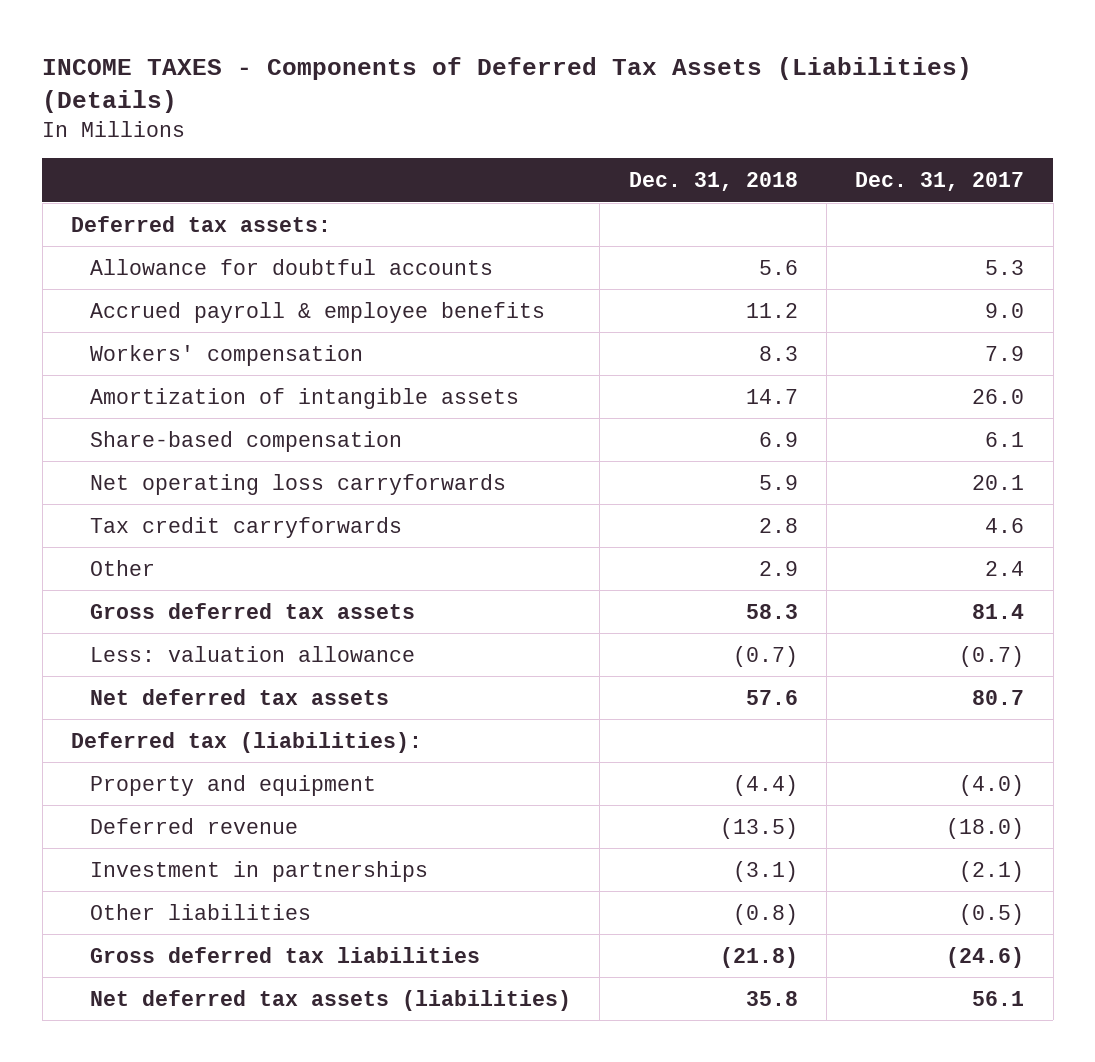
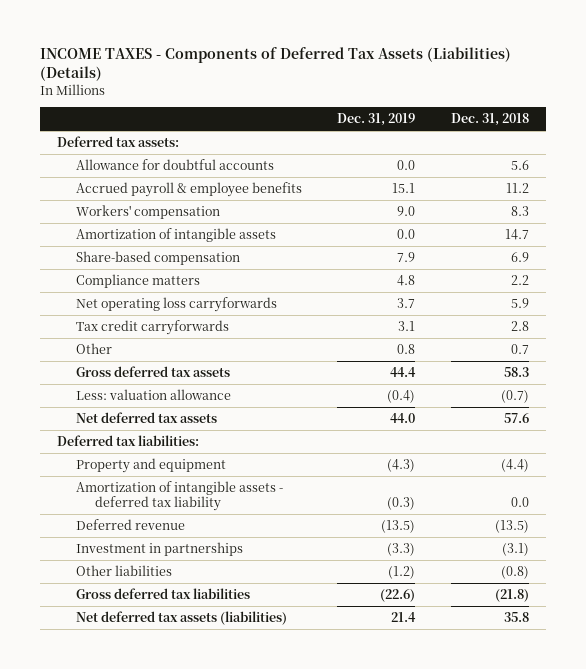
[855,172,1025,192] Dec. 31, 2017 -> none
none -> [337,113,416,127] Dec. 31, 2019
none -> [76,273,201,288] Compliance matters
[758,560,798,576] 2.9 -> [510,343,529,354] 0.7
[70,731,422,753] Deferred tax (liabilities): -> [57,434,200,446] Deferred tax liabilities:
none -> [76,480,284,511] Amortization of intangible assets - deferred tax liability

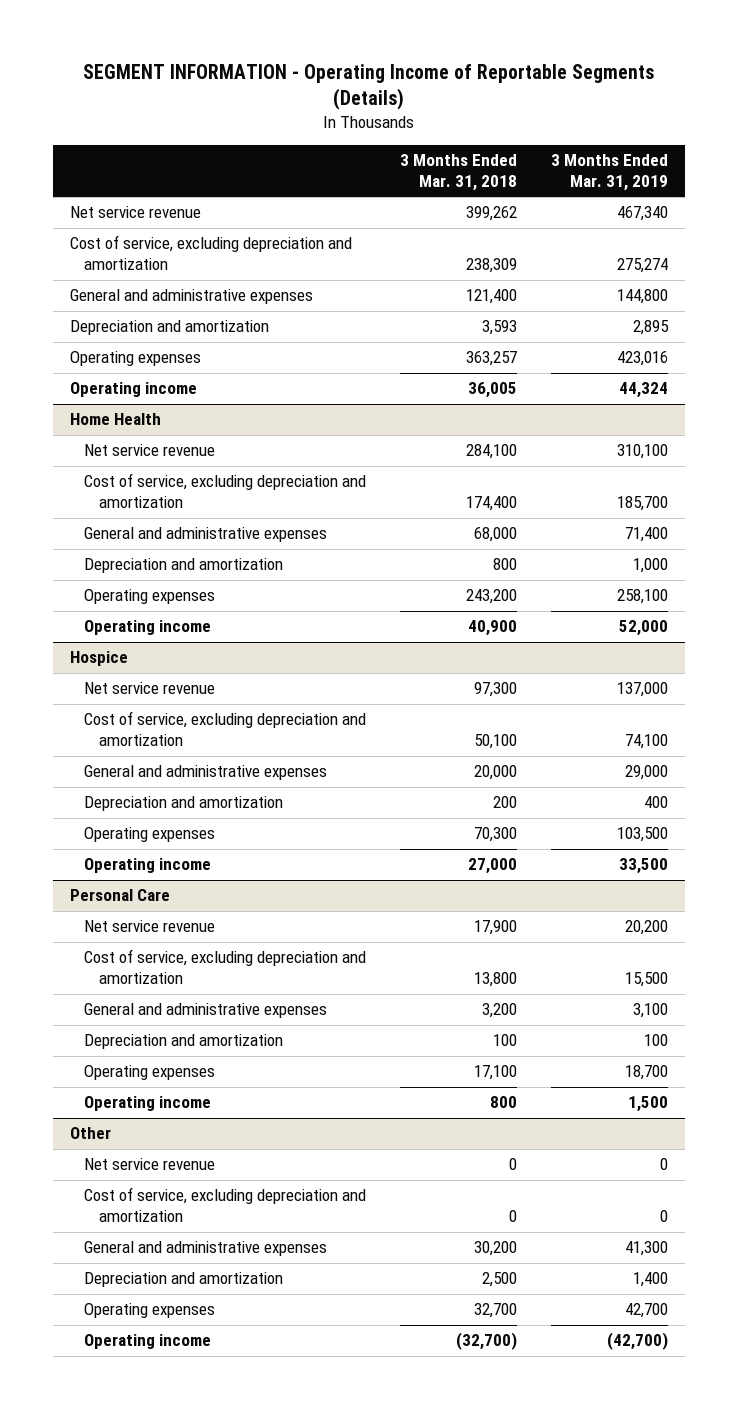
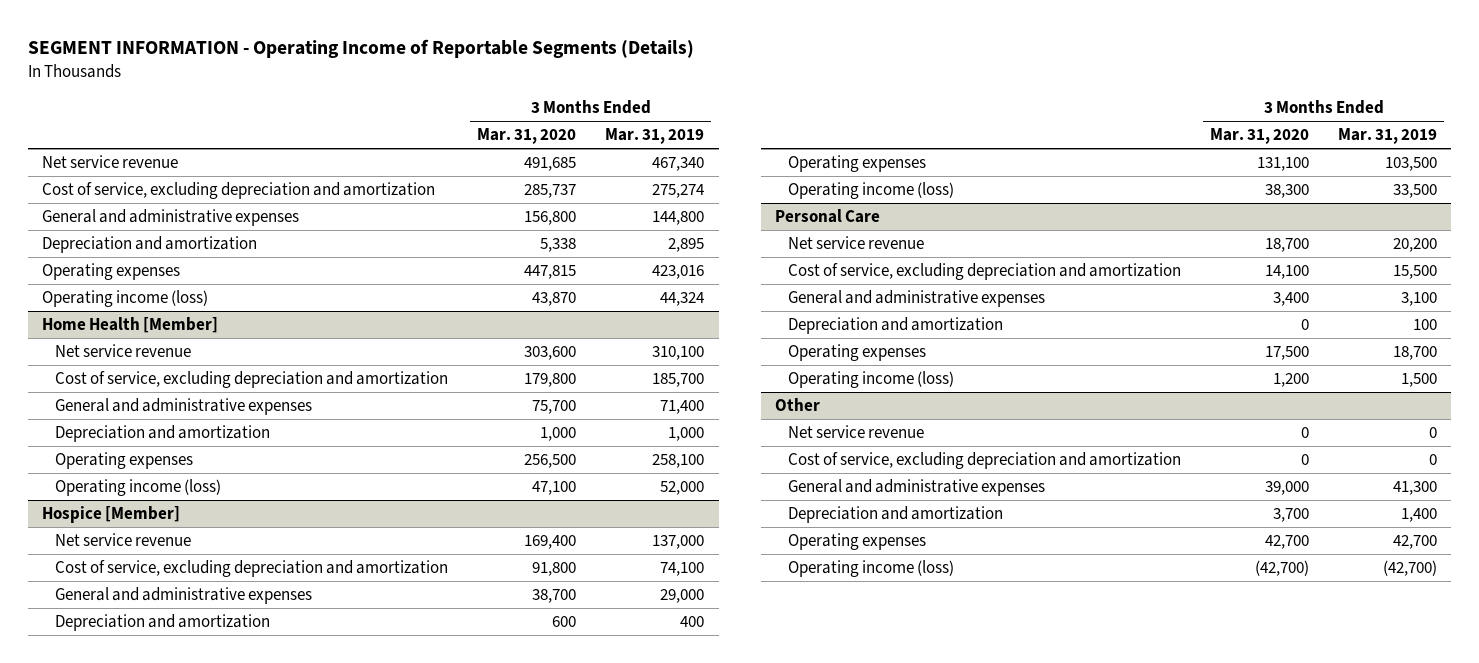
[400,154,518,192] 3 Months Ended Mar. 31, 2018 -> none
none -> [477,128,577,145] Mar. 31, 2020
[70,382,198,398] Operating income -> [42,290,209,308] Operating income (loss)
[70,413,162,426] Home Health -> [42,317,219,334] Home Health [Member]
[84,620,212,636] Operating income -> [55,479,222,497] Operating income (loss)
[70,651,129,667] Hospice -> [42,506,181,524] Hospice [Member]
[84,858,212,874] Operating income -> [788,182,955,200] Operating income (loss)
[84,1096,212,1112] Operating income -> [788,371,955,389] Operating income (loss)
[84,1334,212,1350] Operating income -> [788,560,955,578] Operating income (loss)

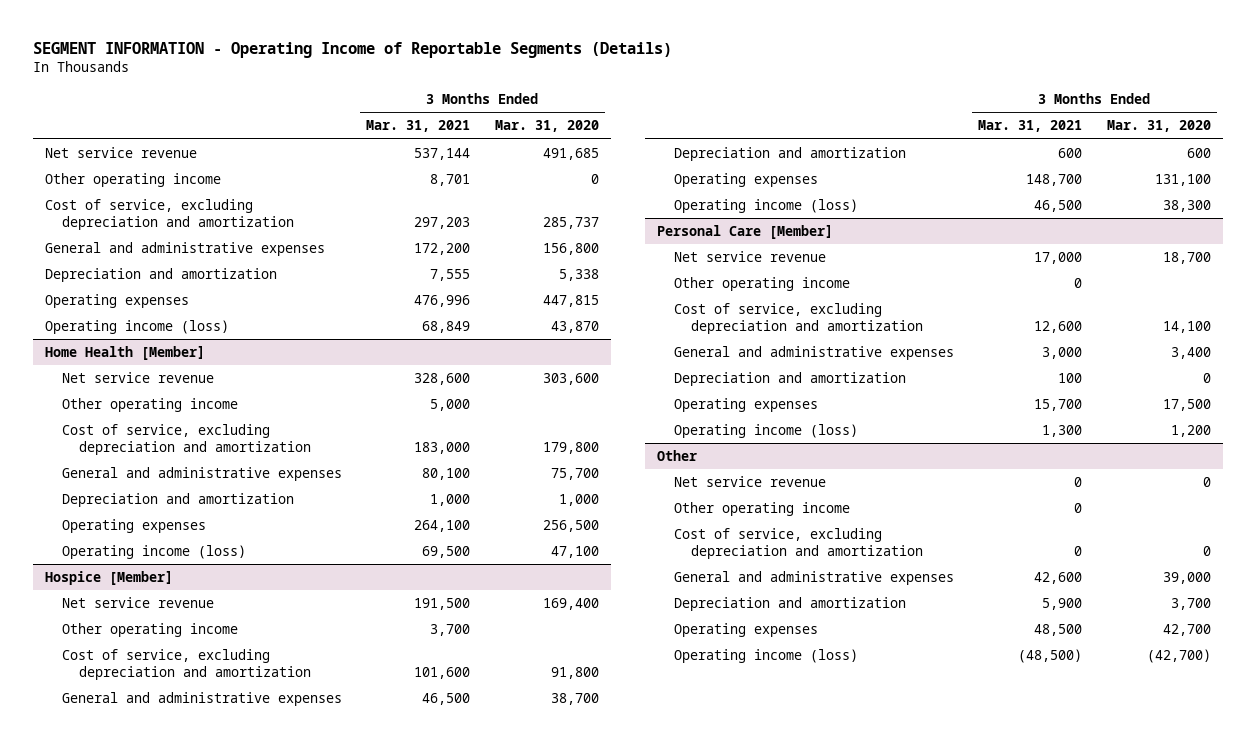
[605,128,705,145] Mar. 31, 2019 -> none
none -> [366,120,471,133] Mar. 31, 2021
none -> [44,173,221,188] Other operating income
none -> [62,398,239,413] Other operating income
none -> [62,623,239,638] Other operating income
[775,209,881,224] Personal Care -> [656,225,833,240] Personal Care [Member]
none -> [674,277,851,292] Other operating income
none -> [674,502,851,517] Other operating income

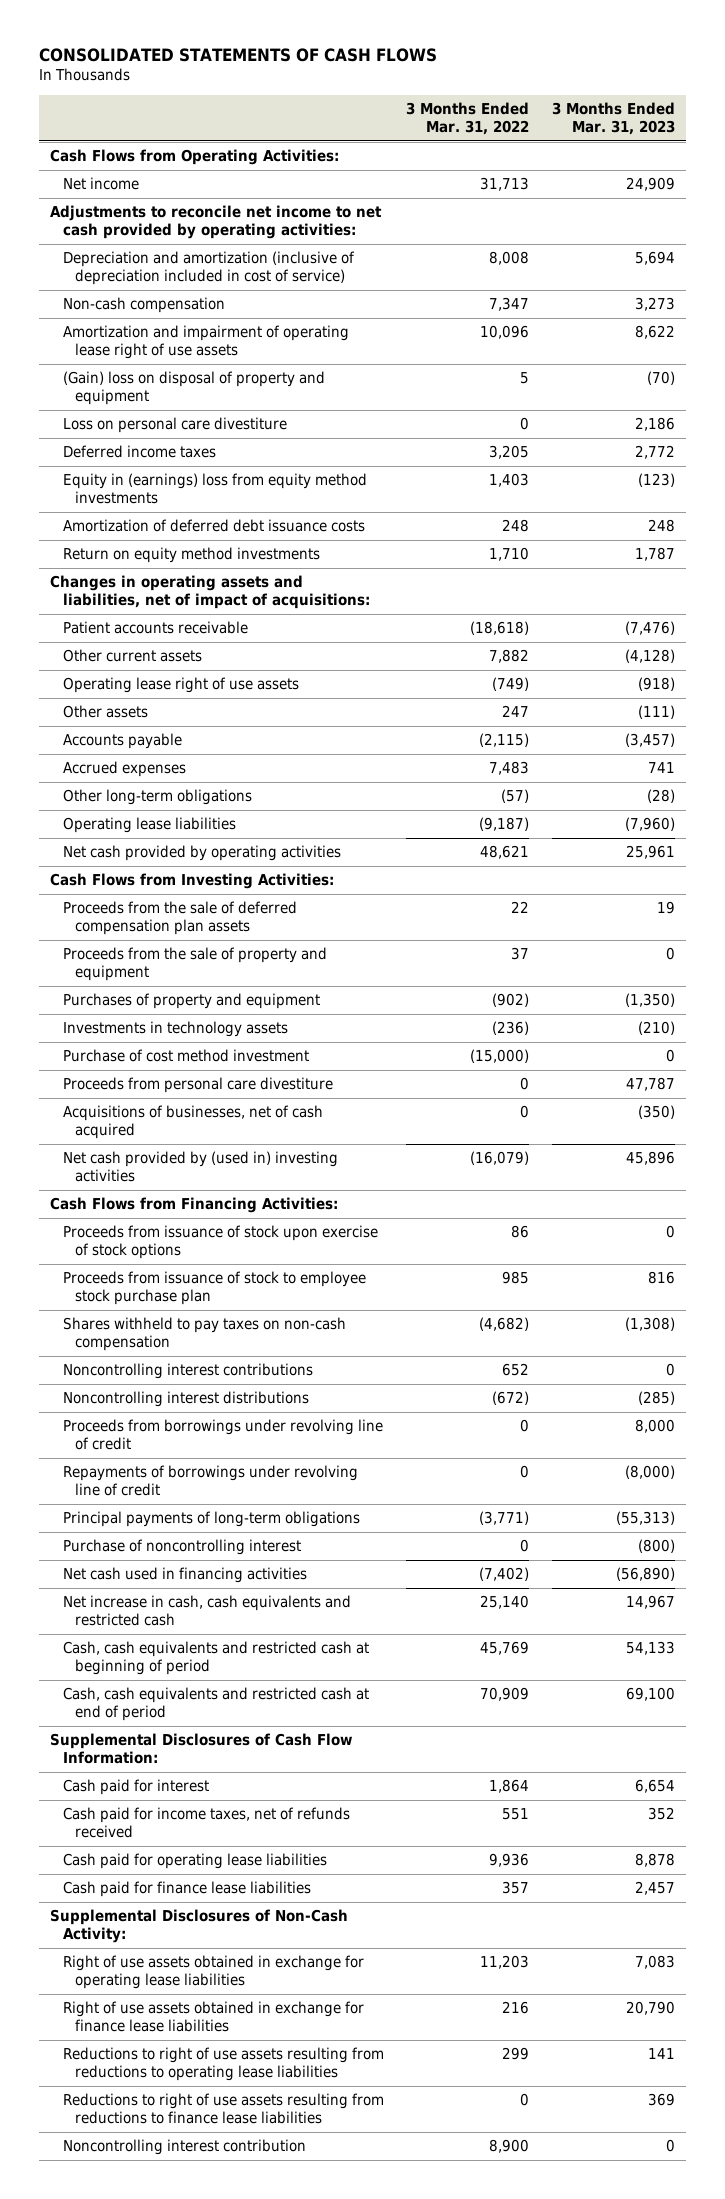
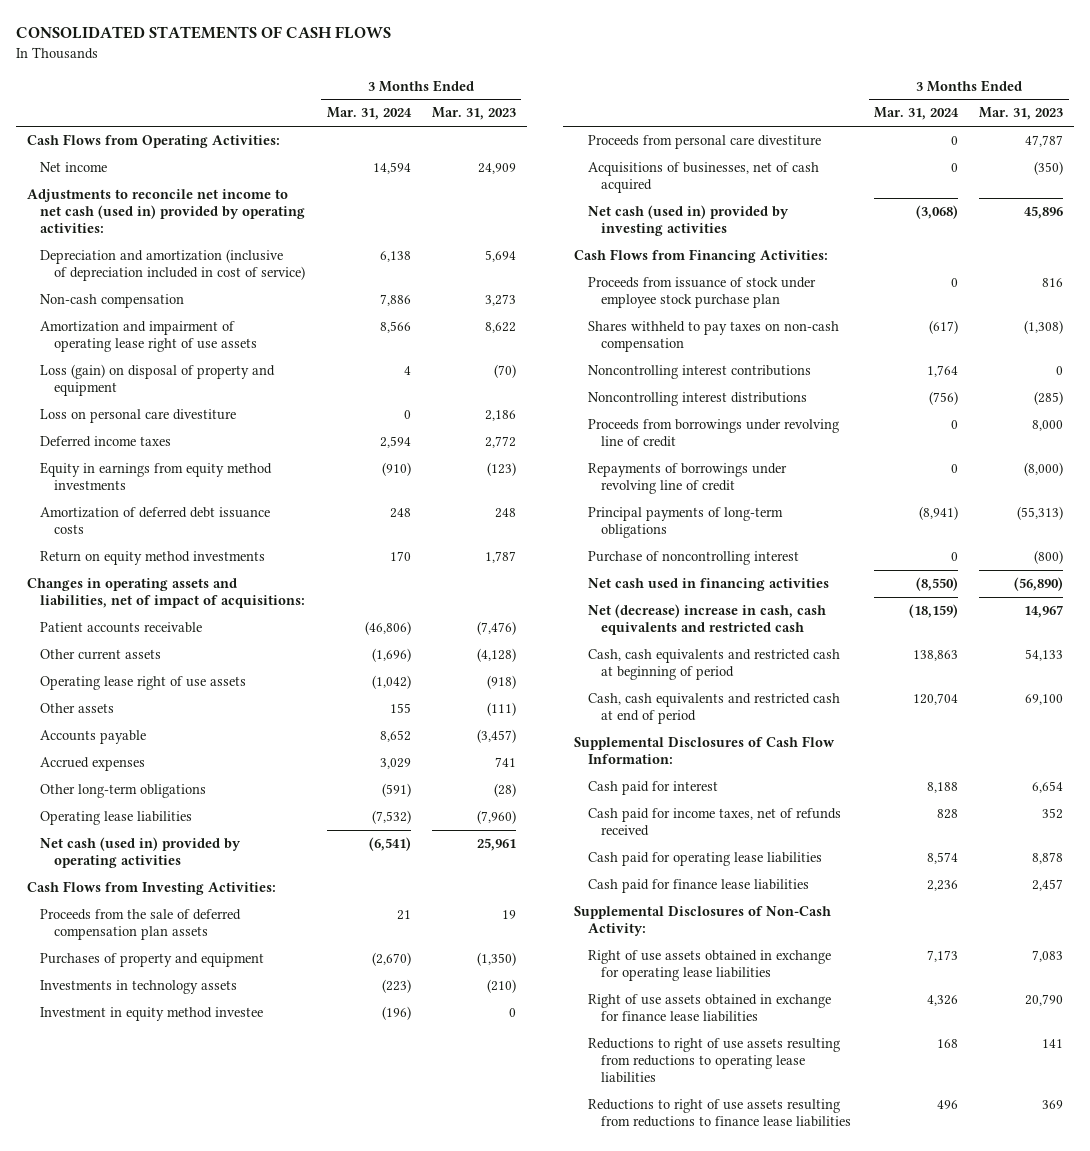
[406,102,530,136] 3 Months Ended Mar. 31, 2022 -> none
none -> [326,107,412,121] Mar. 31, 2024
[50,205,383,240] Adjustments to reconcile net income to net cash provided by operating activities: -> [26,189,306,234] Adjustments to reconcile net income to net cash (used in) provided by operating activities:
[62,371,325,406] (Gain) loss on disposal of property and equipment -> [40,364,276,397] Loss (gain) on disposal of property and equipment
[62,473,367,505] Equity in (earnings) loss from equity method investments -> [40,462,273,491] Equity in earnings from equity method investments
[62,845,341,862] Net cash provided by operating activities -> [40,837,242,869] Net cash (used in) provided by operating activities
[62,947,327,982] Proceeds from the sale of property and equipment -> none
[62,1049,309,1063] Purchase of cost method investment -> none
none -> [40,1007,264,1022] Investment in equity method investee
[62,1151,338,1183] Net cash provided by (used in) investing activities -> [587,205,789,237] Net cash (used in) provided by investing activities
[62,1225,378,1260] Proceeds from issuance of stock upon exercise of stock options -> none
[62,1271,366,1306] Proceeds from issuance of stock to employee stock purchase plan -> [587,277,816,309] Proceeds from issuance of stock under employee stock purchase plan
[62,1595,351,1627] Net increase in cash, cash equivalents and restricted cash -> [587,604,826,636] Net (decrease) increase in cash, cash equivalents and restricted cash
[62,2139,306,2156] Noncontrolling interest contribution -> none

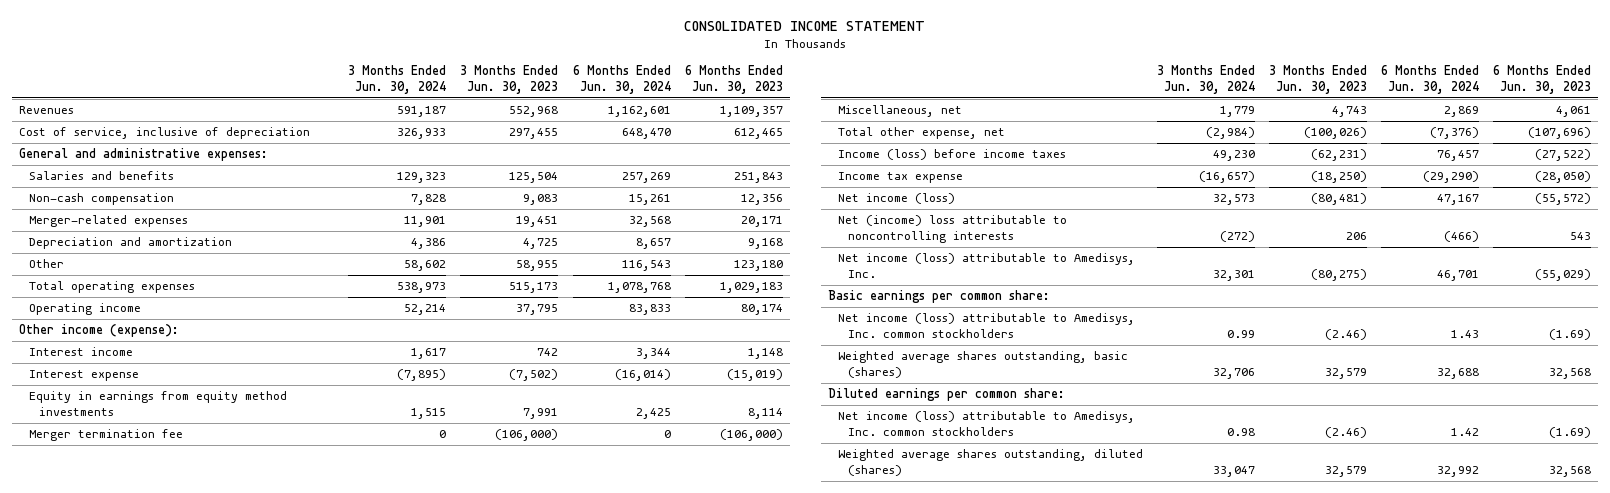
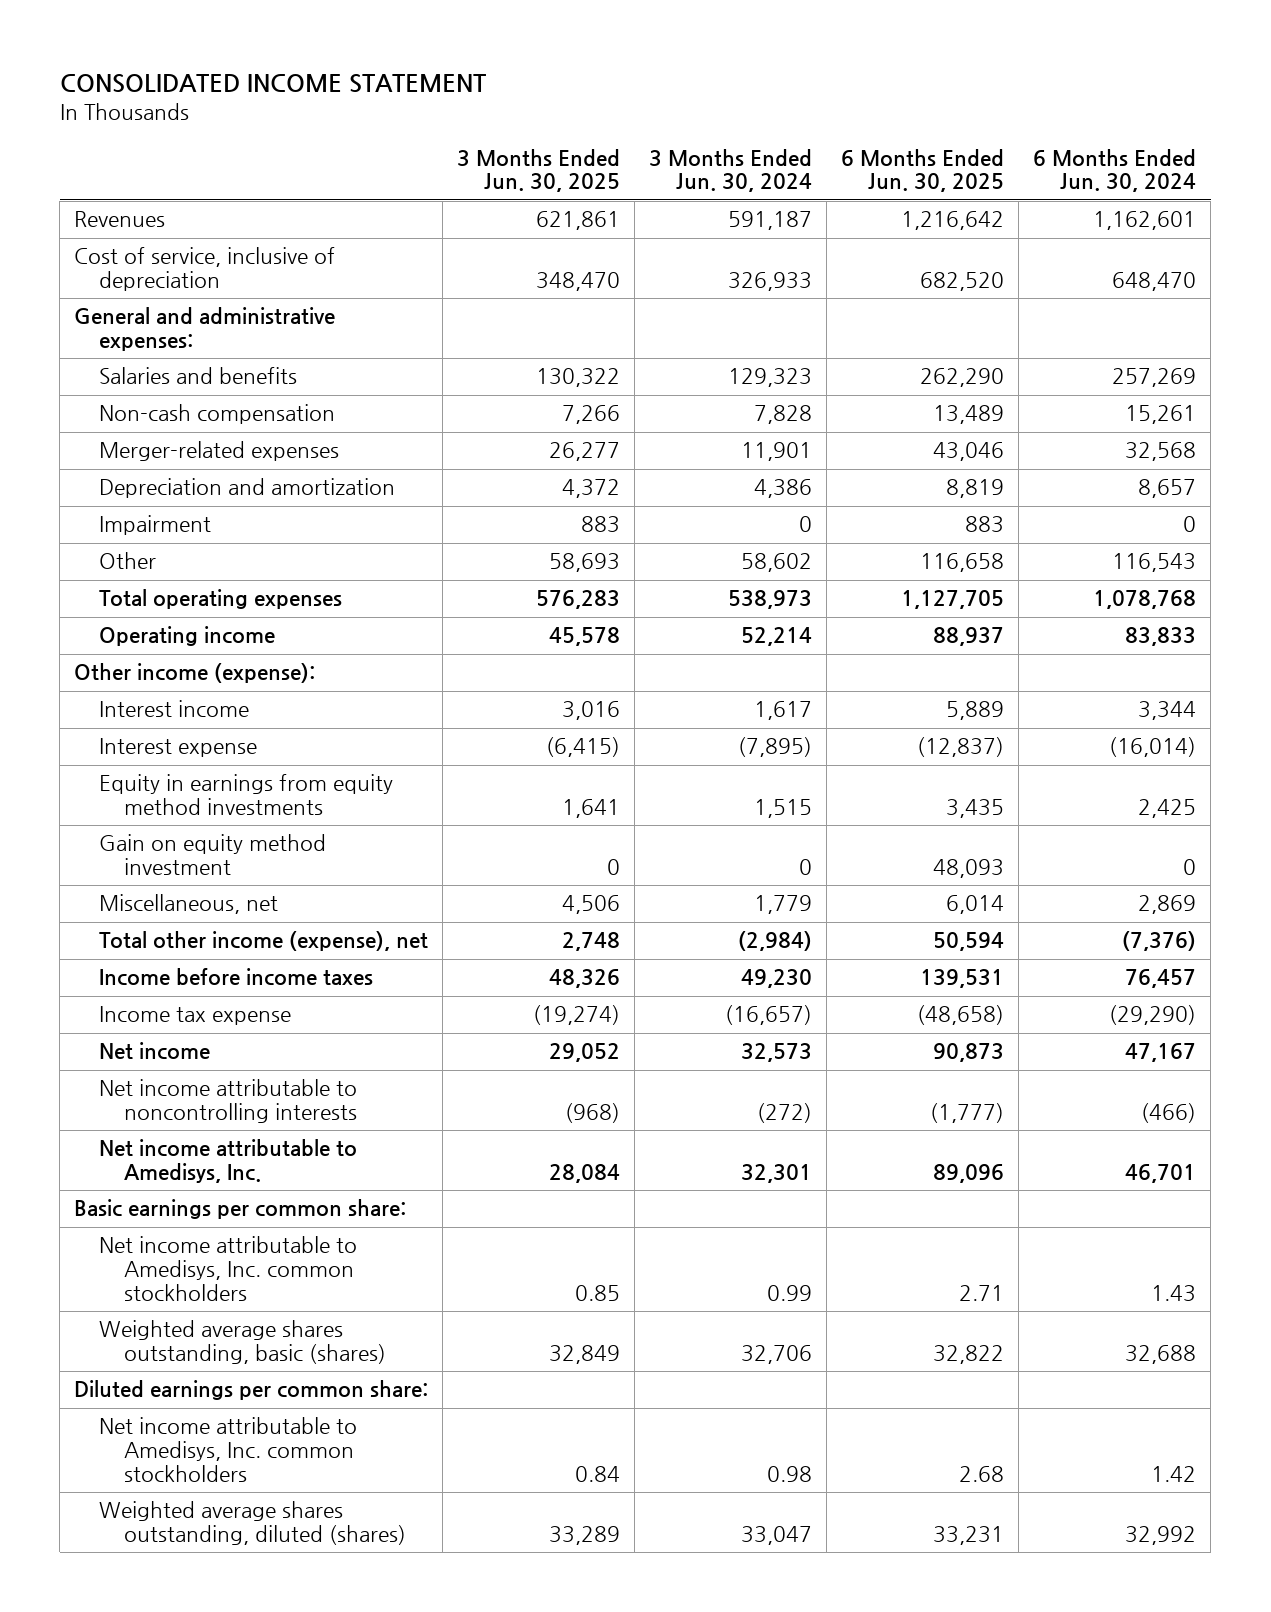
[460,65,559,94] 3 Months Ended Jun. 30, 2023 -> none
[684,65,783,94] 6 Months Ended Jun. 30, 2023 -> none
none -> [457,148,621,193] 3 Months Ended Jun. 30, 2025
none -> [841,148,1005,193] 6 Months Ended Jun. 30, 2025
none -> [99,515,212,536] Impairment
[29,429,184,442] Merger termination fee -> none
none -> [99,834,327,876] Gain on equity method investment
[837,127,1005,140] Total other expense, net -> [99,931,429,952] Total other income (expense), net
[837,149,1066,161] Income (loss) before income taxes -> [99,968,374,987] Income before income taxes
[837,193,955,205] Net income (loss) -> [99,1042,211,1061] Net income
[837,215,1067,243] Net (income) loss attributable to noncontrolling interests -> [99,1079,358,1124] Net income attributable to noncontrolling interests
[837,253,1135,278] Net income (loss) attributable to Amedisys, Inc. -> [99,1139,358,1184] Net income attributable to Amedisys, Inc.
[837,313,1135,338] Net income (loss) attributable to Amedisys, Inc. common stockholders -> [99,1236,358,1301] Net income attributable to Amedisys, Inc. common stockholders
[837,411,1135,436] Net income (loss) attributable to Amedisys, Inc. common stockholders -> [99,1417,358,1482] Net income attributable to Amedisys, Inc. common stockholders

